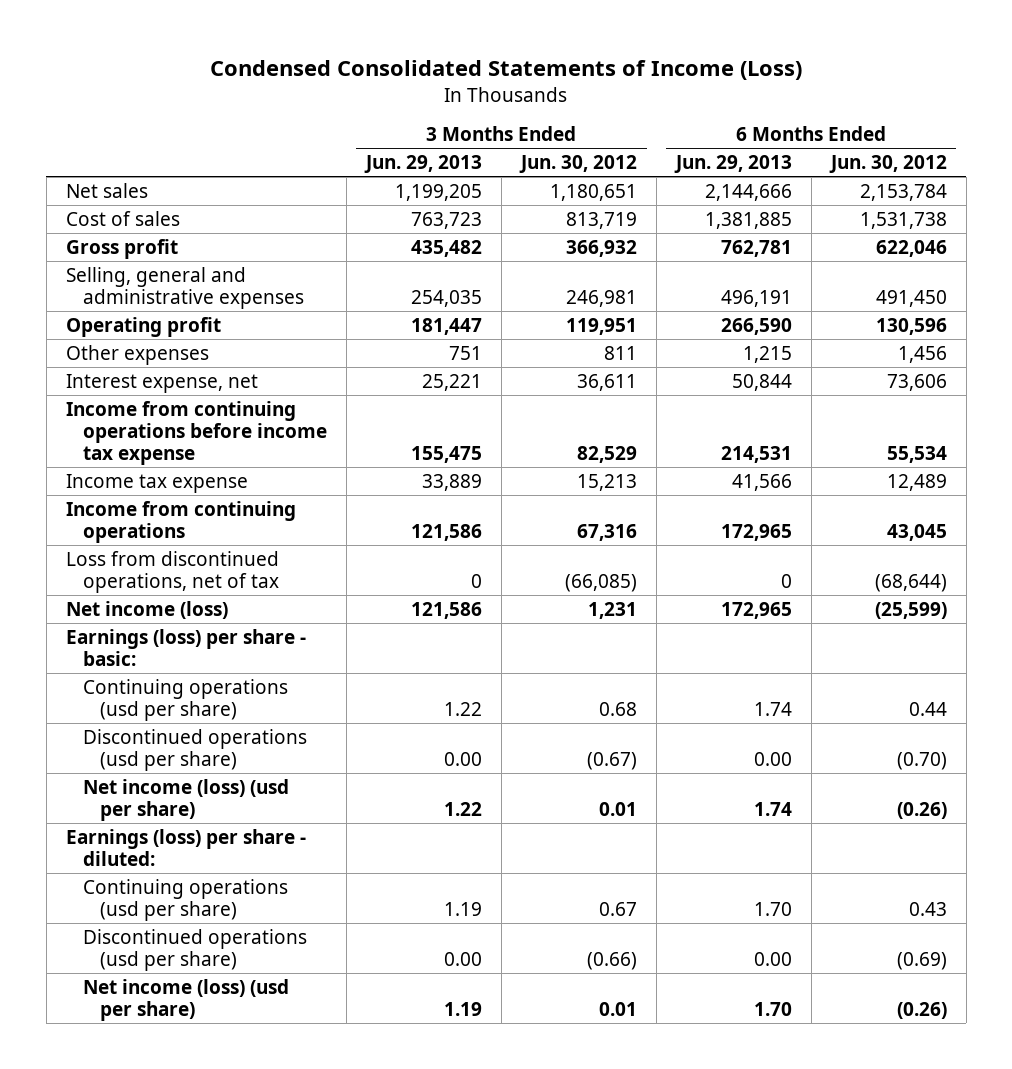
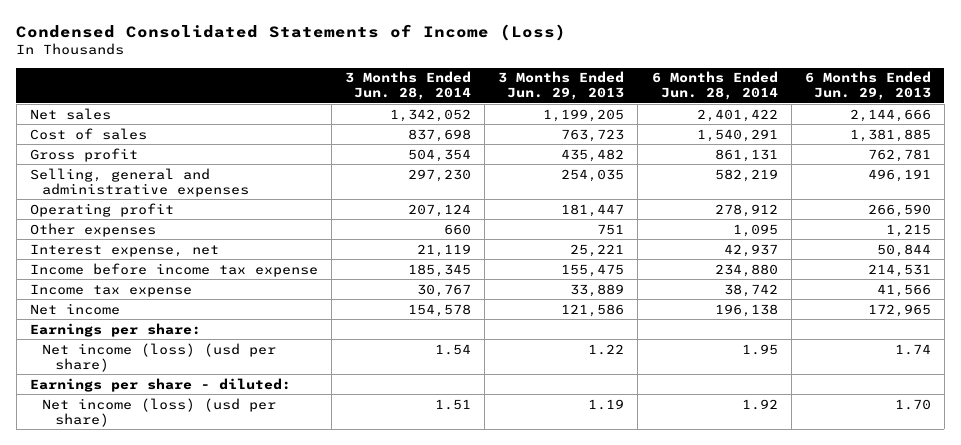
[518,155,637,174] Jun. 30, 2012 -> none
[828,155,947,174] Jun. 30, 2012 -> none
none -> [344,71,471,101] 3 Months Ended Jun. 28, 2014
none -> [651,71,778,101] 6 Months Ended Jun. 28, 2014
[65,400,327,466] Income from continuing operations before income tax expense -> [29,262,318,277] Income before income tax expense
[65,500,296,543] Income from continuing operations -> none
[65,550,279,593] Loss from discontinued operations, net of tax -> none
[82,678,288,721] Continuing operations (usd per share) -> none
[82,728,307,771] Discontinued operations (usd per share) -> none
[65,600,228,619] Net income (loss) -> [29,302,120,315] Net income
[65,628,306,666] Earnings (loss) per share - basic: -> [29,322,201,337] Earnings per share:
[82,878,288,921] Continuing operations (usd per share) -> none
[82,928,307,971] Discontinued operations (usd per share) -> none
[65,828,306,866] Earnings (loss) per share - diluted: -> [29,377,291,392] Earnings per share - diluted:

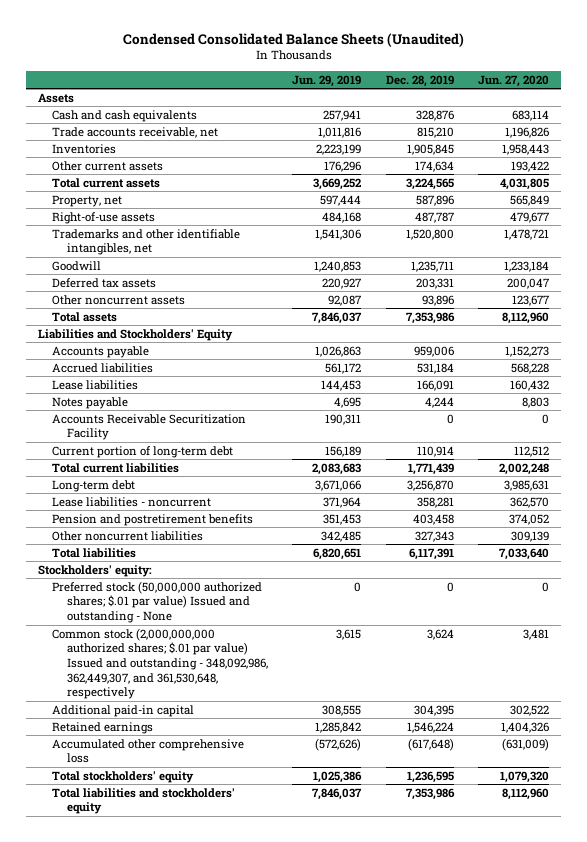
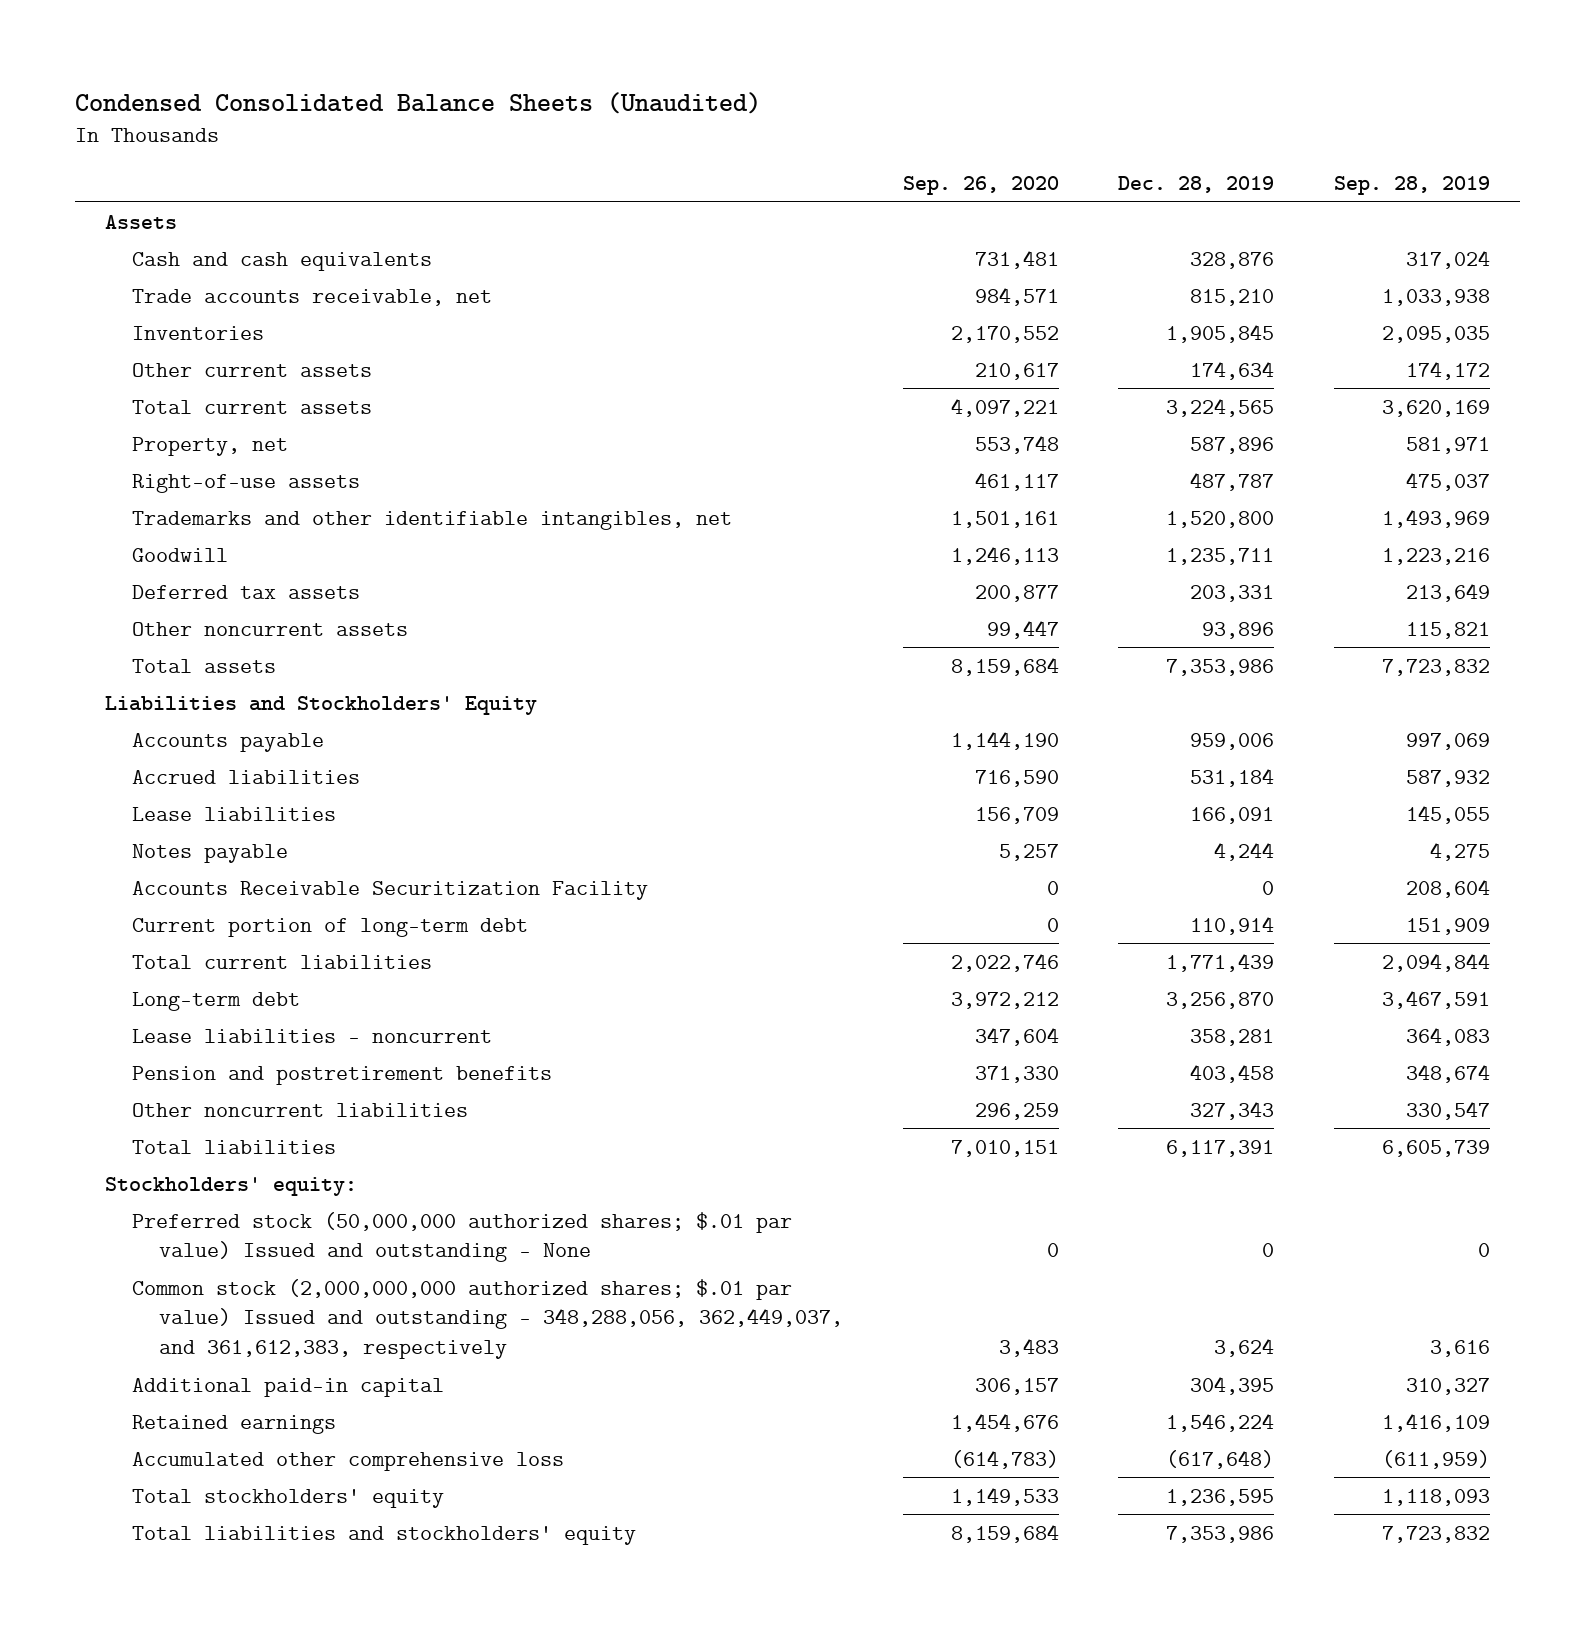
[292,74,362,87] Jun. 29, 2019 -> none
[478,74,550,87] Jun. 27, 2020 -> none
none -> [902,176,1059,196] Sep. 26, 2020
none -> [1334,176,1491,196] Sep. 28, 2019
[52,627,268,700] Common stock (2,000,000,000 authorized shares; $.01 par value) Issued and outstanding - 348,092,986, 362,449,307, and 361,530,648, respectively -> [131,1278,843,1360] Common stock (2,000,000,000 authorized shares; $.01 par value) Issued and outstanding - 348,288,056, 362,449,037, and 361,612,383, respectively

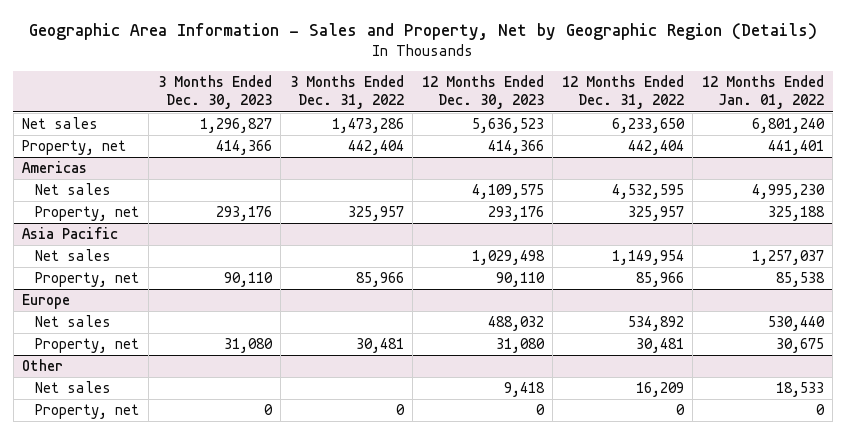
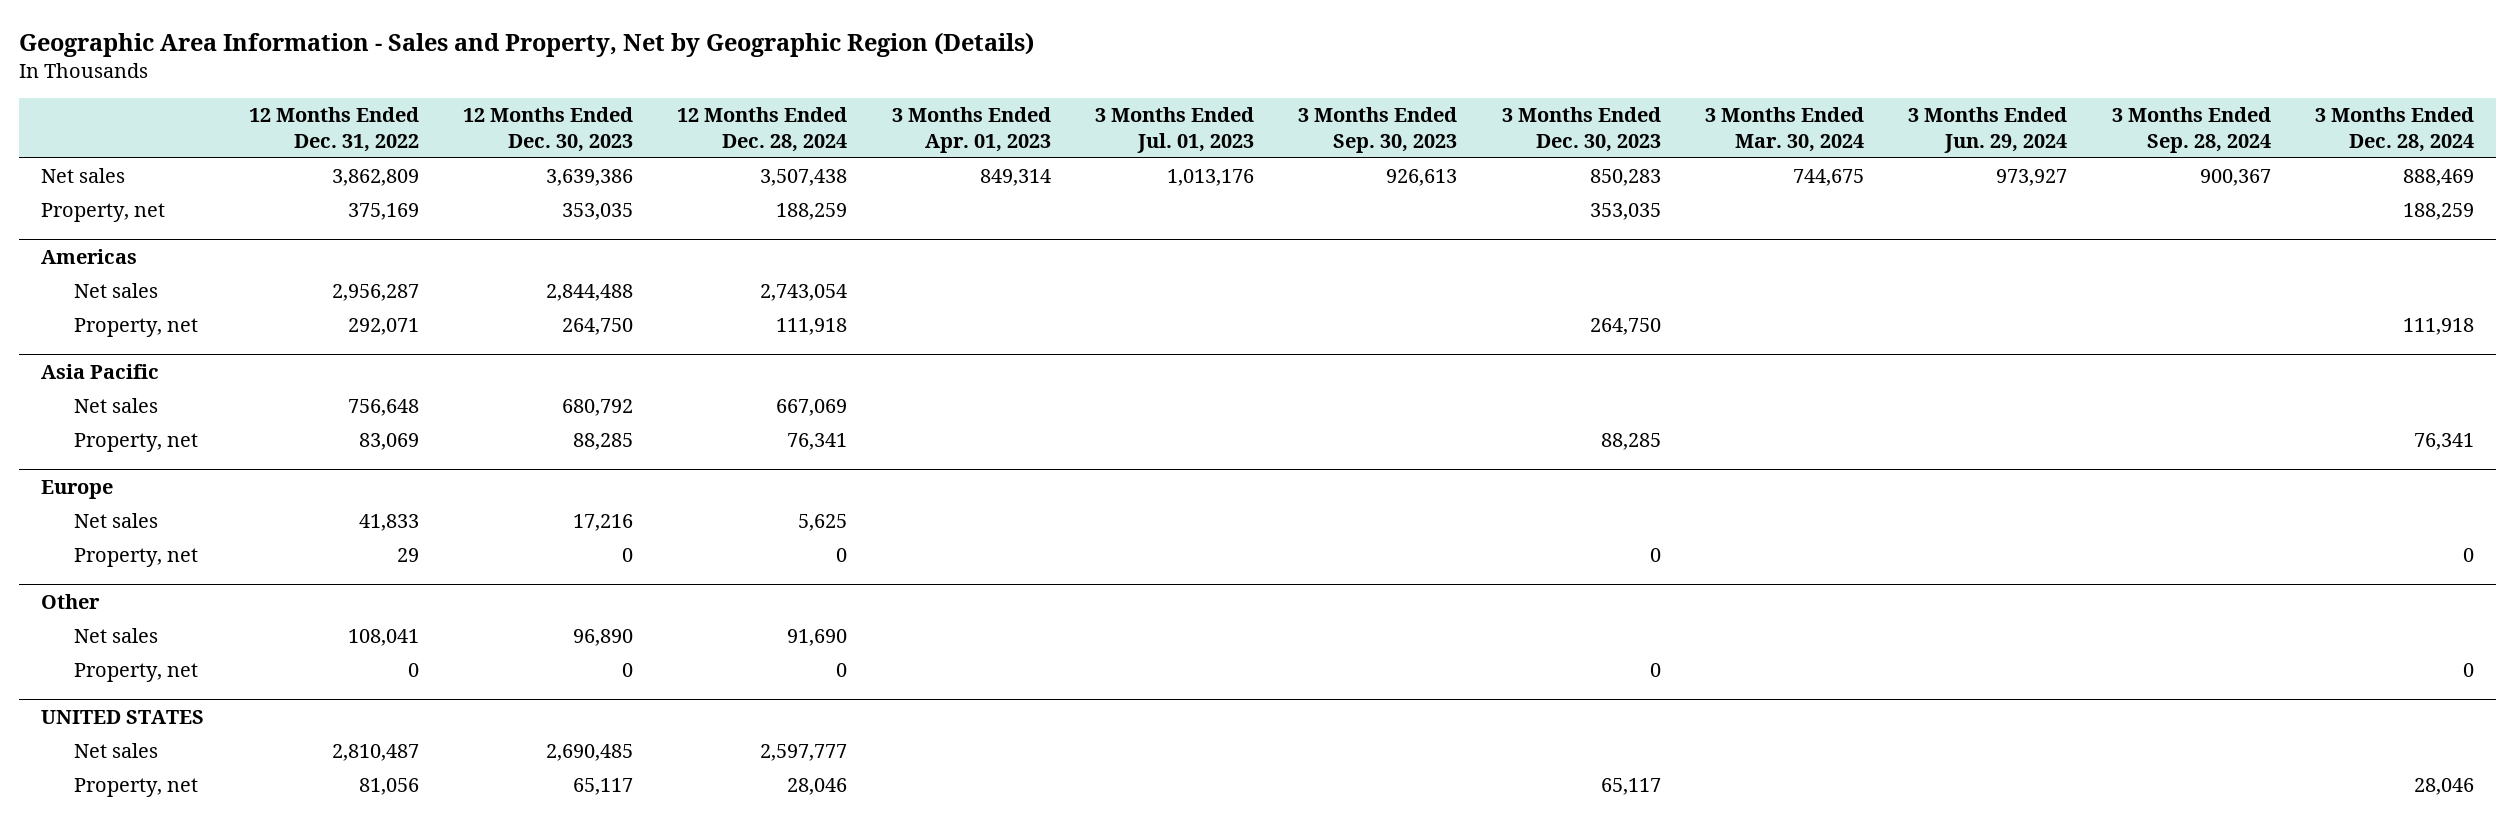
[289,75,404,110] 3 Months Ended Dec. 31, 2022 -> none
[701,75,824,110] 12 Months Ended Jan. 01, 2022 -> none
none -> [677,107,848,153] 12 Months Ended Dec. 28, 2024
none -> [891,107,1051,154] 3 Months Ended Apr. 01, 2023
none -> [1094,107,1254,154] 3 Months Ended Jul. 01, 2023
none -> [1298,107,1458,154] 3 Months Ended Sep. 30, 2023
none -> [1704,107,1864,153] 3 Months Ended Mar. 30, 2024
none -> [1908,107,2068,154] 3 Months Ended Jun. 29, 2024
none -> [2111,107,2271,154] 3 Months Ended Sep. 28, 2024
none -> [2314,107,2474,153] 3 Months Ended Dec. 28, 2024
[199,118,272,134] 1,296,827 -> [1589,169,1661,187] 850,283
[471,118,544,134] 5,636,523 -> [545,169,633,187] 3,639,386
[611,118,685,134] 6,233,650 -> [331,169,419,187] 3,862,809
[215,140,272,156] 414,366 -> [1589,203,1661,221] 353,035
[487,140,544,156] 414,366 -> [561,203,633,221] 353,035
[627,140,684,156] 442,404 -> [347,203,419,221] 375,169
[471,184,544,200] 4,109,575 -> [545,284,633,302] 2,844,488
[611,184,684,200] 4,532,595 -> [331,284,419,302] 2,956,287
[215,206,272,222] 293,176 -> [1589,318,1661,336] 264,750
[487,206,544,222] 293,176 -> [561,318,633,336] 264,750
[627,206,684,222] 325,957 -> [347,318,419,336] 292,071
[471,250,545,266] 1,029,498 -> [561,399,633,417] 680,792
[611,250,684,266] 1,149,954 -> [347,399,419,417] 756,648
[223,272,273,288] 90,110 -> [1600,433,1661,451] 88,285
[495,272,545,288] 90,110 -> [572,433,633,451] 88,285
[635,272,684,288] 85,966 -> [358,433,419,451] 83,069
[487,316,544,332] 488,032 -> [572,514,633,532] 17,216
[627,316,684,332] 534,892 -> [358,514,419,532] 41,833
[223,338,273,354] 31,080 -> [1649,548,1661,563] 0
[495,338,545,354] 31,080 -> [621,548,633,563] 0
[635,338,684,354] 30,481 -> [396,548,419,563] 29
[503,382,545,398] 9,418 -> [572,629,633,647] 96,890
[635,382,684,398] 16,209 -> [347,629,419,647] 108,041
none -> [41,710,205,725] UNITED STATES
none -> [73,743,158,759] Net sales
none -> [73,778,198,798] Property, net

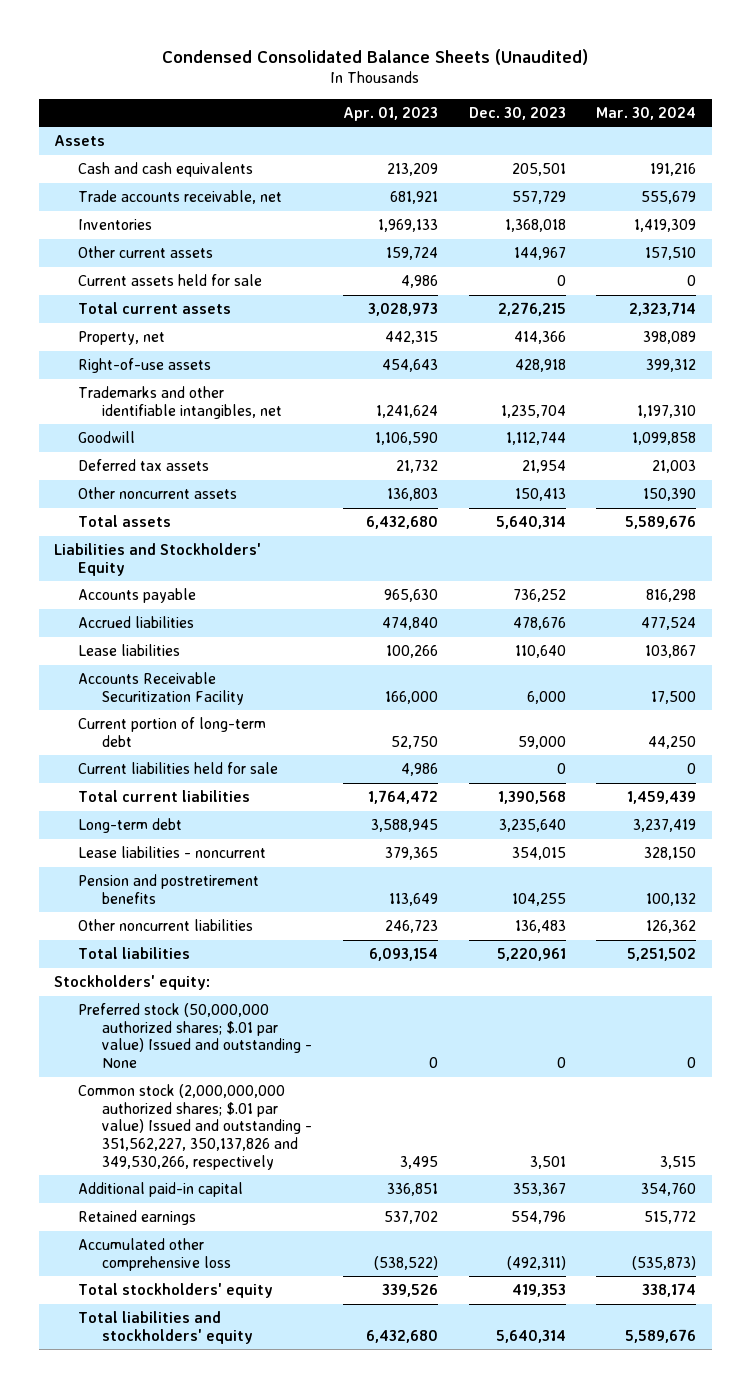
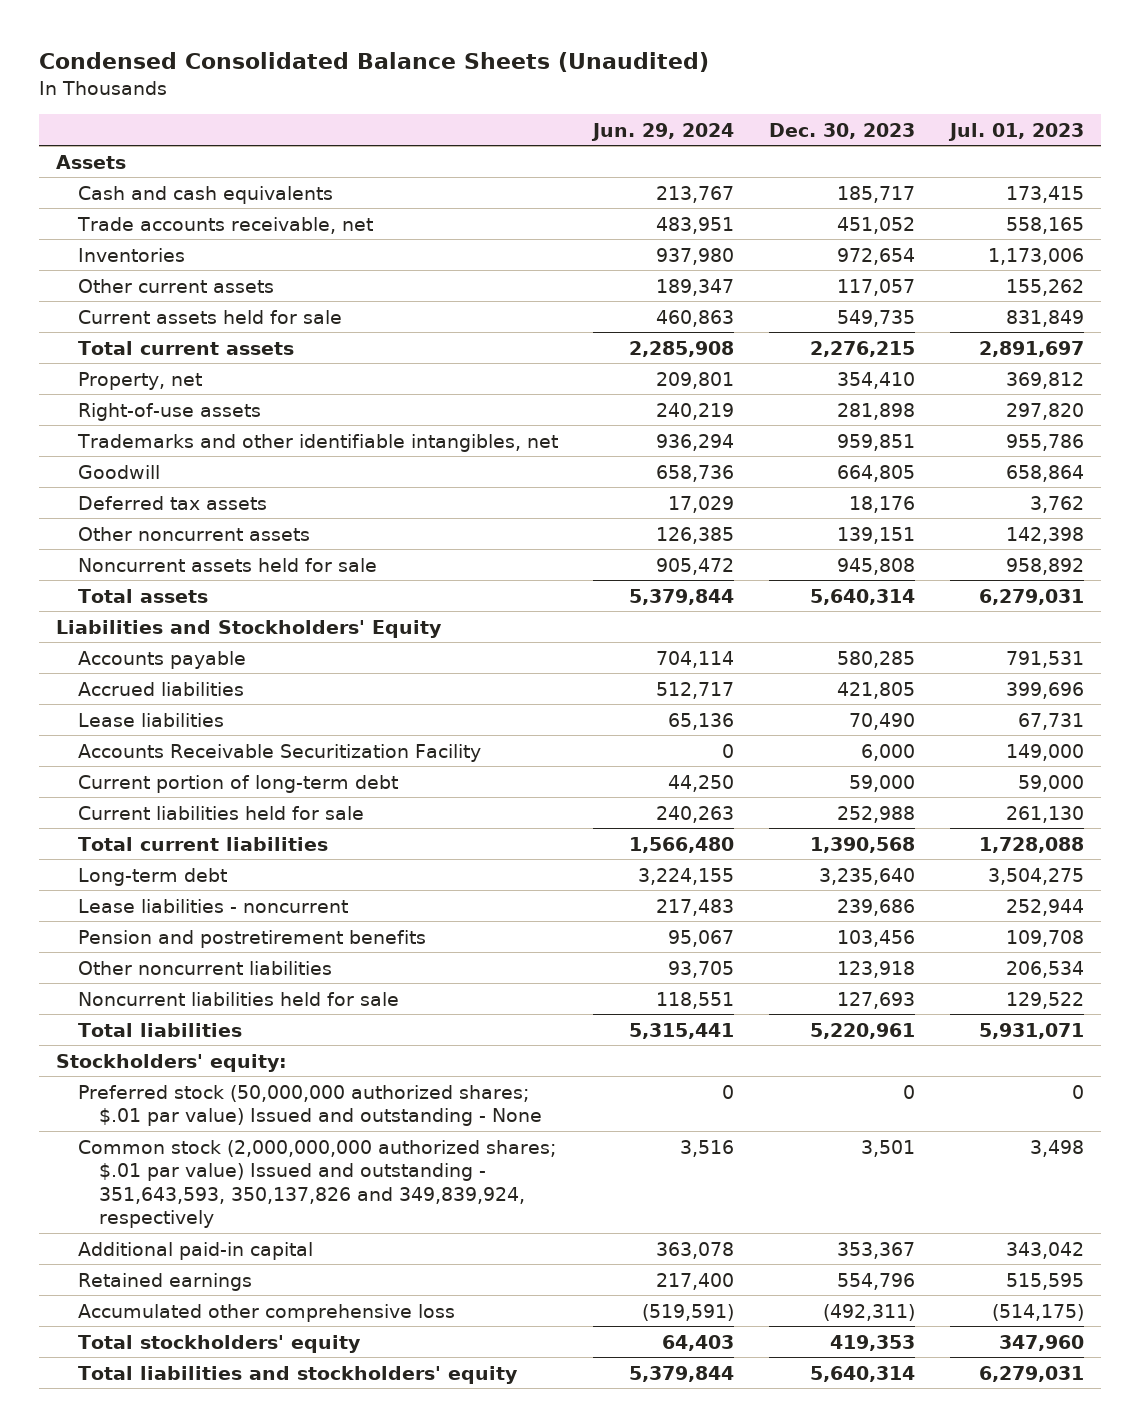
[343,106,439,121] Apr. 01, 2023 -> none
[596,106,697,120] Mar. 30, 2024 -> none
none -> [590,122,734,141] Jun. 29, 2024
none -> [947,122,1084,141] Jul. 01, 2023
[511,162,566,176] 205,501 -> [836,185,915,203] 185,717
[511,190,566,204] 557,729 -> [836,216,915,234] 451,052
[504,218,566,232] 1,368,018 -> [836,247,915,265] 972,654
[513,246,566,260] 144,967 -> [836,278,915,296] 117,057
[556,274,566,286] 0 -> [836,309,915,327] 549,735
[513,330,566,344] 414,366 -> [836,371,915,389] 354,410
[514,358,566,372] 428,918 -> [836,402,915,420] 281,898
[500,404,566,418] 1,235,704 -> [836,433,915,451] 959,851
[505,431,566,445] 1,112,744 -> [836,464,915,482] 664,805
[521,459,566,473] 21,954 -> [848,495,915,513] 18,176
[514,487,566,501] 150,413 -> [836,526,915,544] 139,151
none -> [77,557,377,572] Noncurrent assets held for sale
[512,588,566,602] 736,252 -> [836,650,915,668] 580,285
[512,616,566,630] 478,676 -> [836,681,915,699] 421,805
[514,644,566,658] 110,640 -> [848,712,915,730] 70,490
[556,762,566,774] 0 -> [836,805,915,823] 252,988
[511,846,566,860] 354,015 -> [836,898,915,916] 239,686
[511,892,566,906] 104,255 -> [836,929,915,947] 103,456
[514,919,566,933] 136,483 -> [836,960,915,978] 123,918
none -> [77,991,399,1006] Noncurrent liabilities held for sale
[78,1083,313,1170] Common stock (2,000,000,000 authorized shares; $.01 par value) Issued and outstanding - 351,562,227, 350,137,826 and 349,530,266, respectively -> [77,1139,556,1229] Common stock (2,000,000,000 authorized shares; $.01 par value) Issued and outstanding - 351,643,593, 350,137,826 and 349,839,924, respectively

